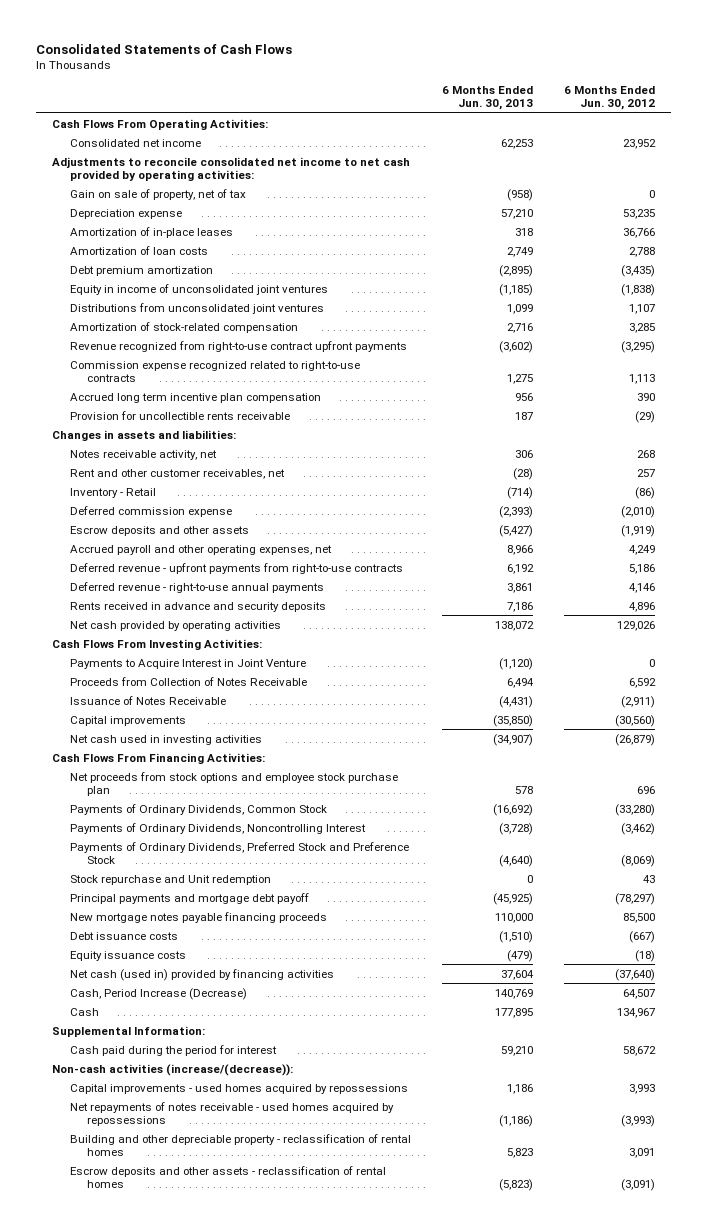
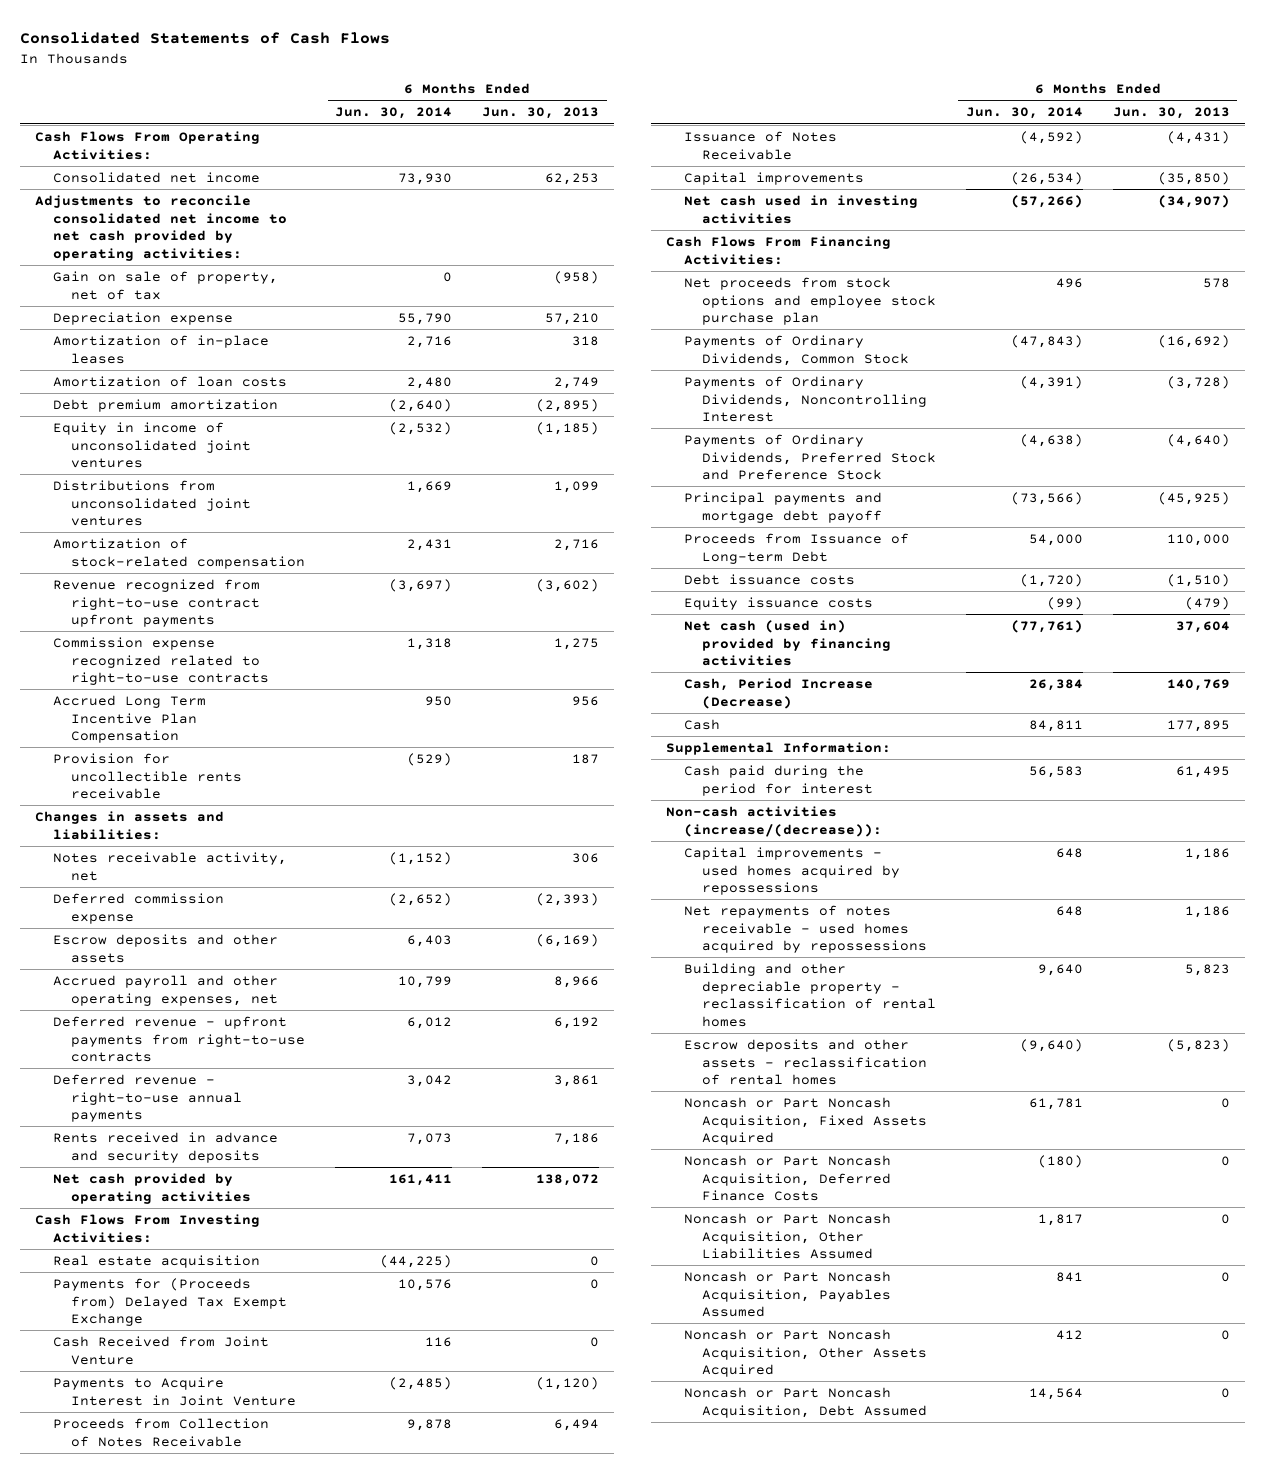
[563,85,655,111] 6 Months Ended Jun. 30, 2012 -> none
none -> [335,107,453,120] Jun. 30, 2014
[69,392,321,403] Accrued long term incentive plan compensation -> [53,694,207,744] Accrued Long Term Incentive Plan Compensation
[69,468,285,479] Rent and other customer receivables, net -> none
[69,487,156,498] Inventory - Retail -> none
[498,524,533,537] (5,427) -> [536,933,600,947] (6,169)
none -> [53,1254,261,1268] Real estate acquisition
none -> [53,1277,288,1327] Payments for (Proceeds from) Delayed Tax Exempt Exchange
none -> [53,1335,270,1365] Cash Received from Joint Venture
[69,874,271,885] Stock repurchase and Unit redemption -> none
[69,911,327,923] New mortgage notes payable financing proceeds -> [683,532,909,564] Proceeds from Issuance of Long-term Debt
[500,1045,533,1056] 59,210 -> [1175,765,1230,778] 61,495
[498,1114,533,1127] (1,186) -> [1184,905,1230,918] 1,186
none -> [683,1096,927,1146] Noncash or Part Noncash Acquisition, Fixed Assets Acquired
none -> [683,1154,891,1202] Noncash or Part Noncash Acquisition, Deferred Finance Costs
none -> [683,1212,891,1260] Noncash or Part Noncash Acquisition, Other Liabilities Assumed
none -> [683,1270,891,1318] Noncash or Part Noncash Acquisition, Payables Assumed
none -> [683,1328,927,1378] Noncash or Part Noncash Acquisition, Other Assets Acquired
none -> [683,1386,927,1418] Noncash or Part Noncash Acquisition, Debt Assumed

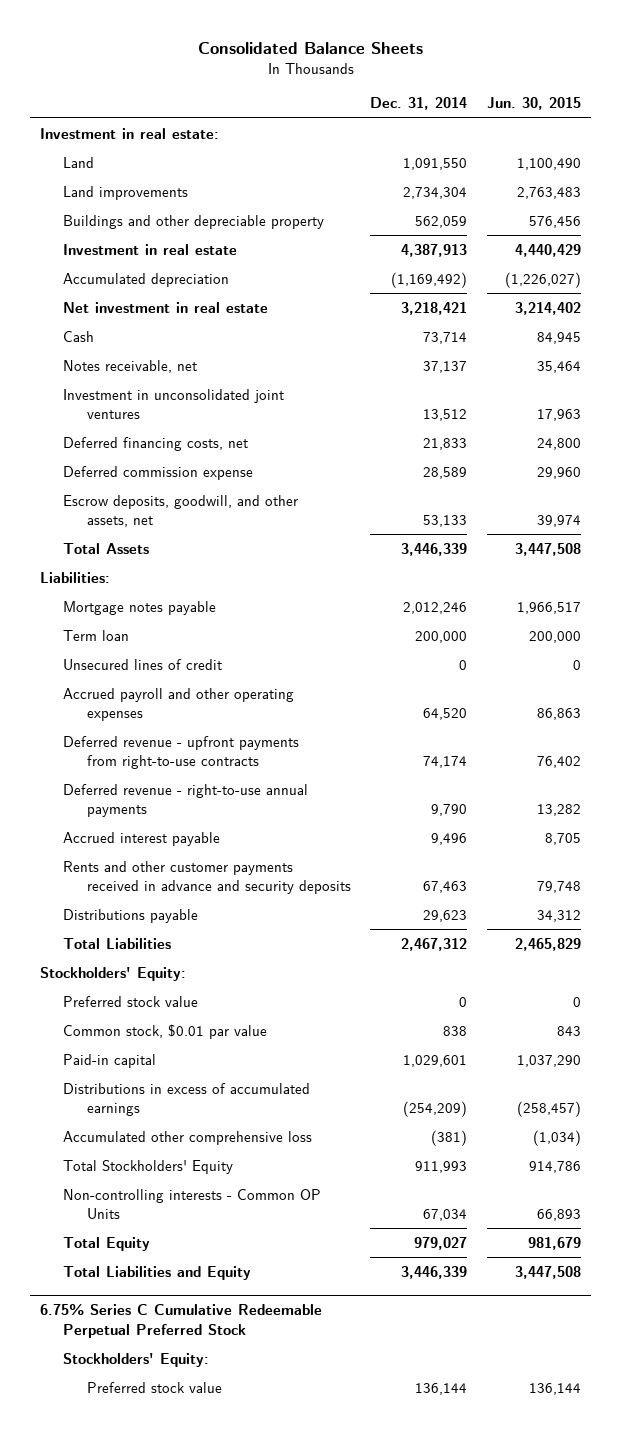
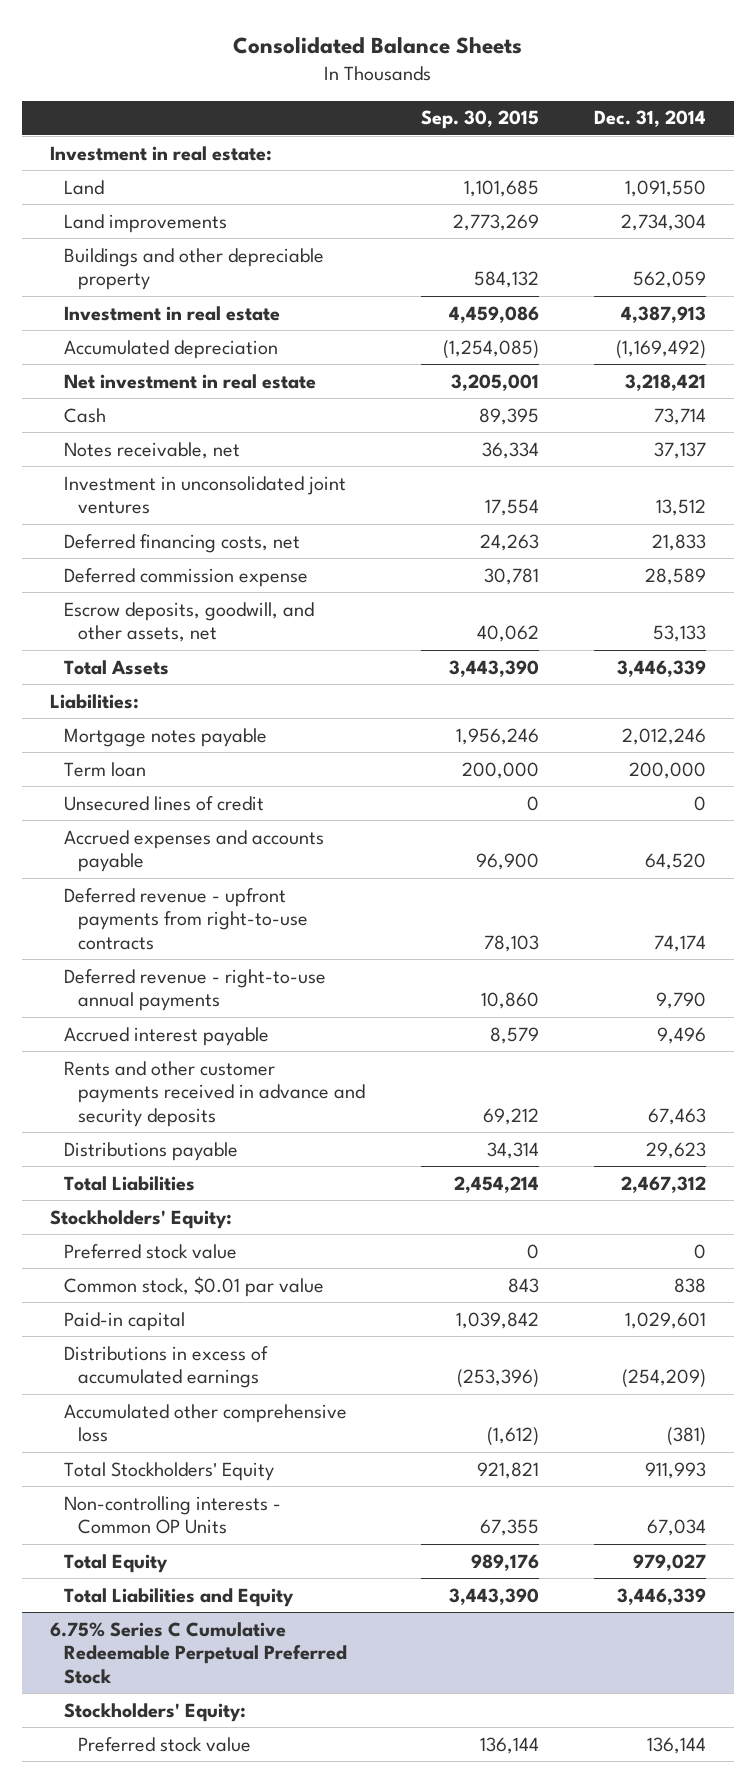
[486,97,581,111] Jun. 30, 2015 -> none
none -> [420,110,539,130] Sep. 30, 2015
[63,687,295,721] Accrued payroll and other operating expenses -> [64,829,325,873] Accrued expenses and accounts payable

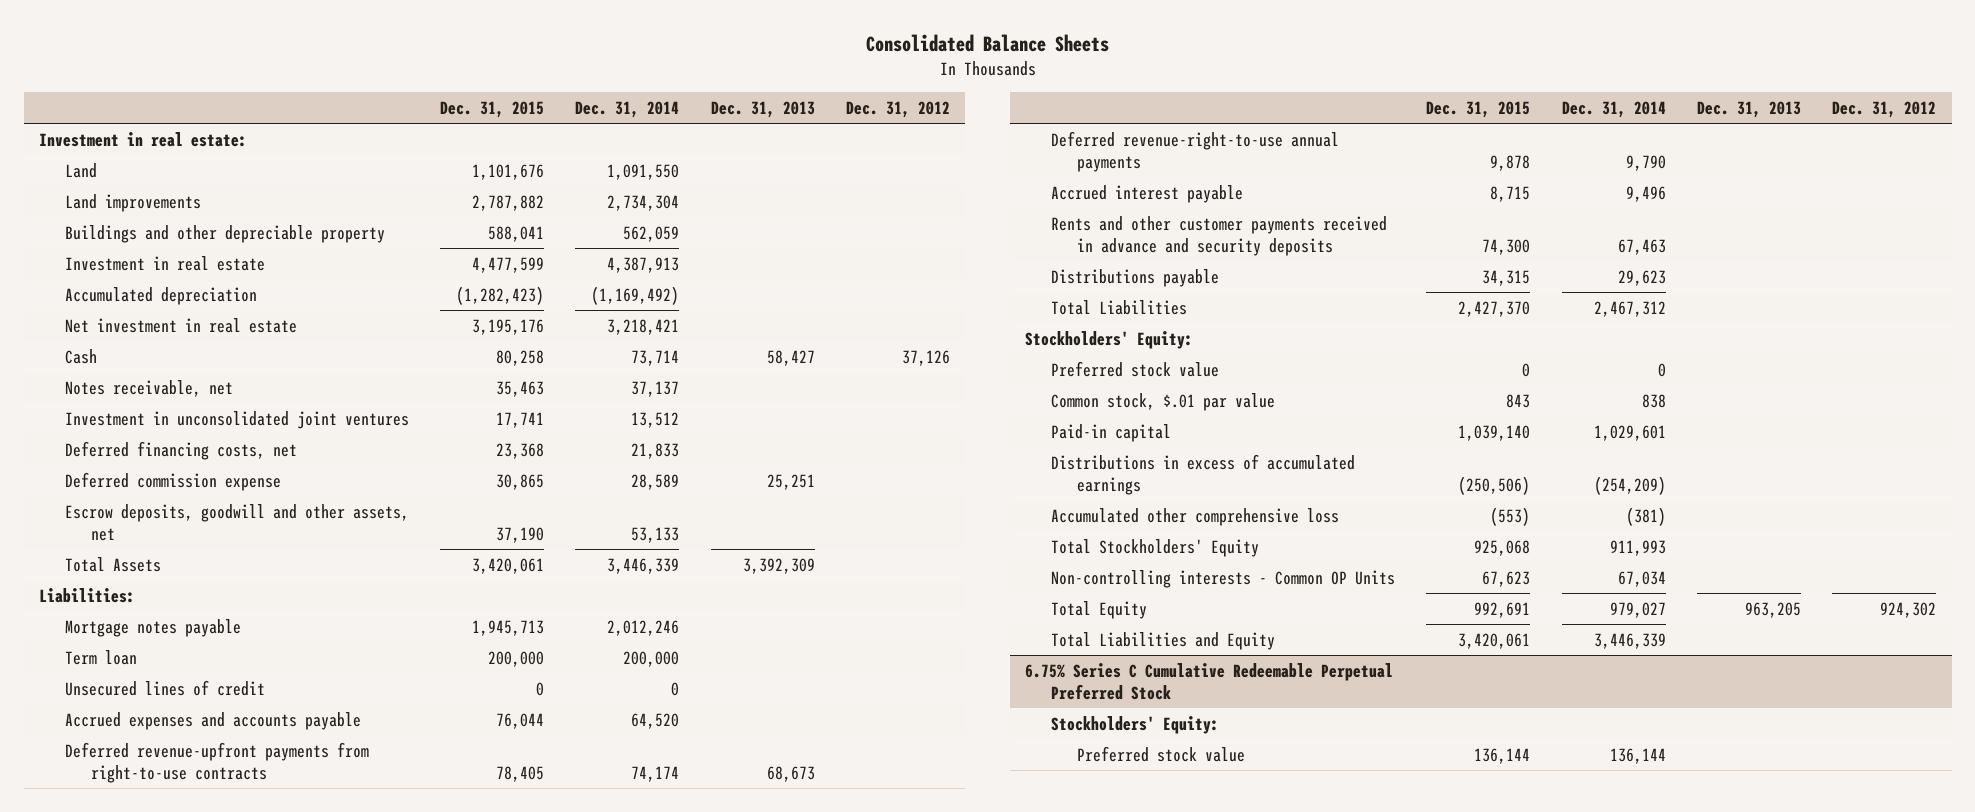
[420,110,539,130] Sep. 30, 2015 -> none
none -> [440,100,545,118] Dec. 31, 2015
none -> [710,100,815,118] Dec. 31, 2013
none -> [845,100,950,118] Dec. 31, 2012
[64,601,315,643] Escrow deposits, goodwill, and other assets, net -> [65,503,410,541] Escrow deposits, goodwill and other assets, net
[64,887,309,950] Deferred revenue - upfront payments from right-to-use contracts -> [65,741,370,783] Deferred revenue-upfront payments from right-to-use contracts
[64,968,327,1012] Deferred revenue - right-to-use annual payments -> [1051,130,1340,172] Deferred revenue-right-to-use annual payments
[64,1275,325,1297] Common stock, $0.01 par value -> [1051,392,1276,411] Common stock, $.01 par value

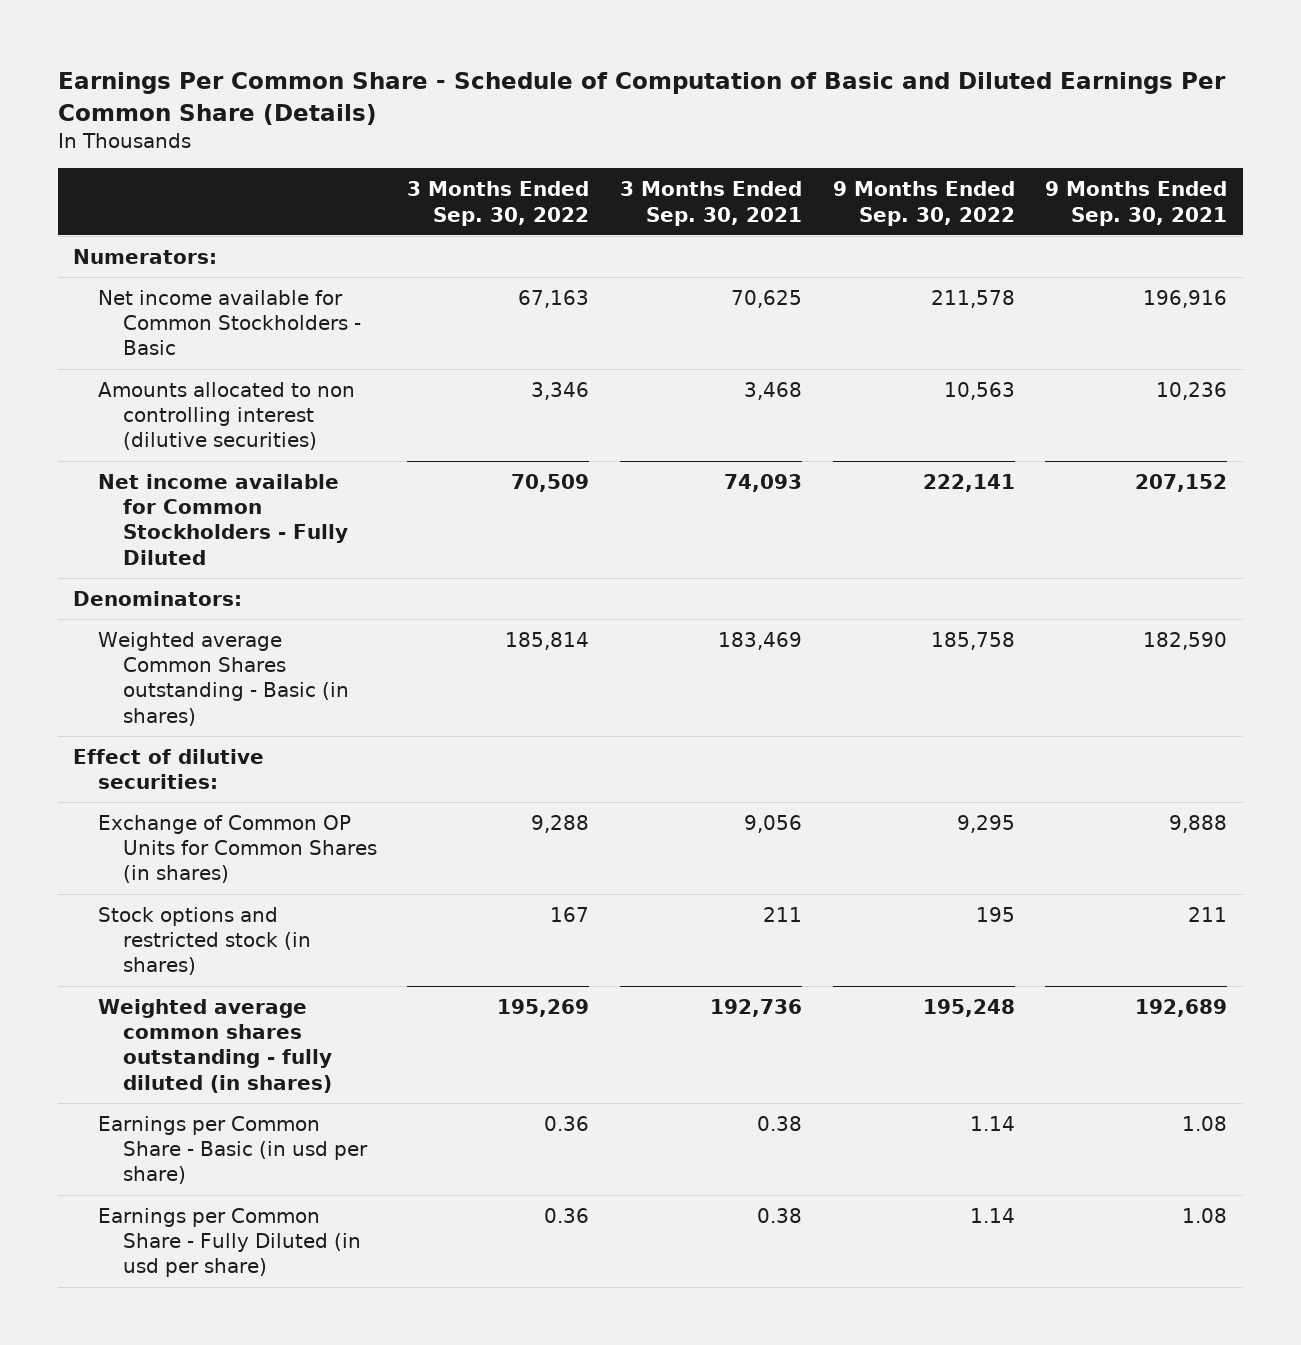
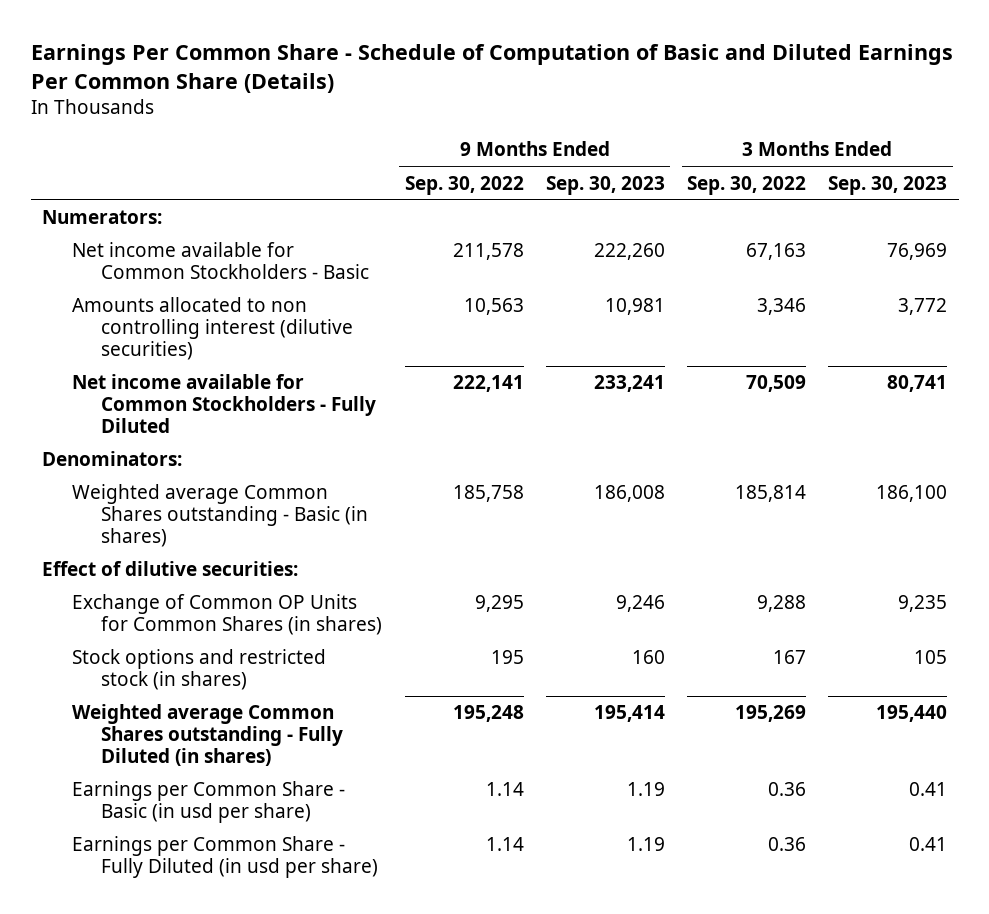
[620,181,803,226] 3 Months Ended Sep. 30, 2021 -> none
[1045,181,1228,226] 9 Months Ended Sep. 30, 2021 -> none
none -> [545,175,665,195] Sep. 30, 2023
none -> [828,175,948,195] Sep. 30, 2023
[98,999,332,1093] Weighted average common shares outstanding - fully diluted (in shares) -> [71,704,344,767] Weighted average Common Shares outstanding - Fully Diluted (in shares)

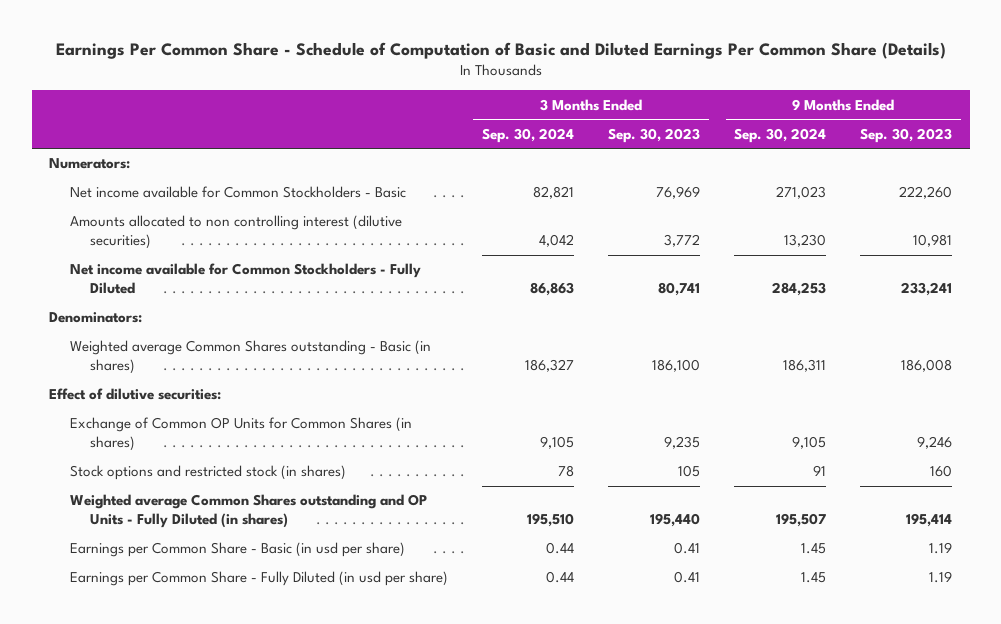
[404,175,524,195] Sep. 30, 2022 -> none
[687,175,807,195] Sep. 30, 2022 -> none
none -> [481,127,574,143] Sep. 30, 2024
none -> [734,127,827,143] Sep. 30, 2024
[71,704,344,767] Weighted average Common Shares outstanding - Fully Diluted (in shares) -> [69,494,427,528] Weighted average Common Shares outstanding and OP Units - Fully Diluted (in shares)

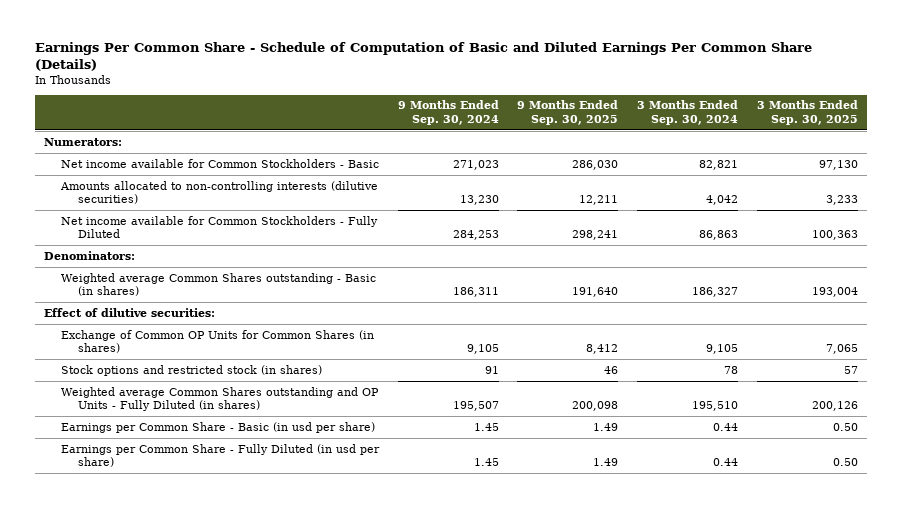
[608,127,701,143] Sep. 30, 2023 -> none
[860,127,953,143] Sep. 30, 2023 -> none
none -> [517,100,619,126] 9 Months Ended Sep. 30, 2025
none -> [756,100,858,126] 3 Months Ended Sep. 30, 2025
[69,215,402,249] Amounts allocated to non controlling interest (dilutive securities) -> [60,180,379,205] Amounts allocated to non-controlling interests (dilutive securities)

